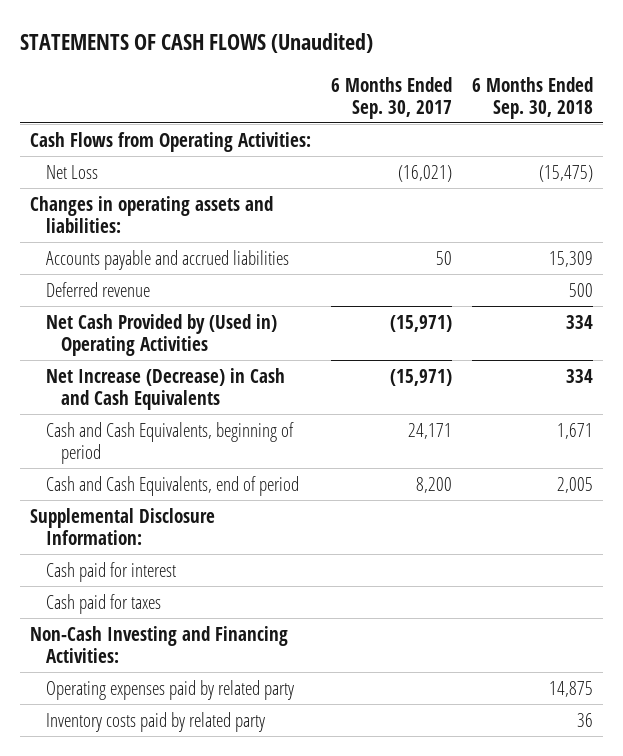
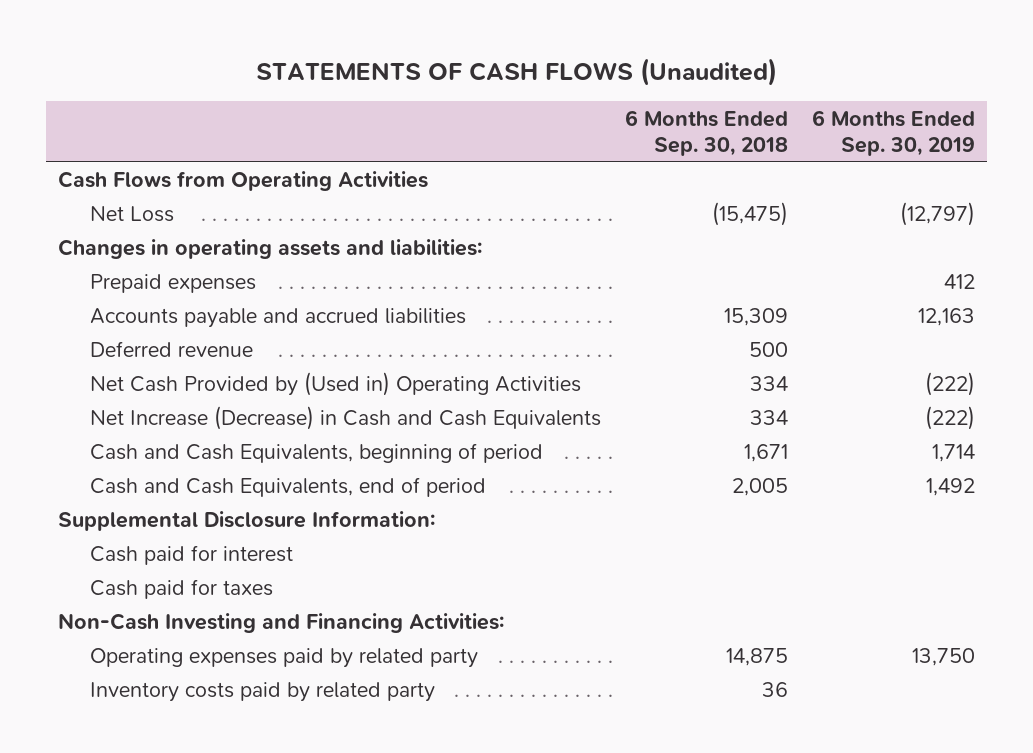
[331,76,453,119] 6 Months Ended Sep. 30, 2017 -> none
none -> [811,109,975,157] 6 Months Ended Sep. 30, 2019
[30,131,312,152] Cash Flows from Operating Activities: -> [58,171,429,192] Cash Flows from Operating Activities
none -> [89,274,256,294] Prepaid expenses

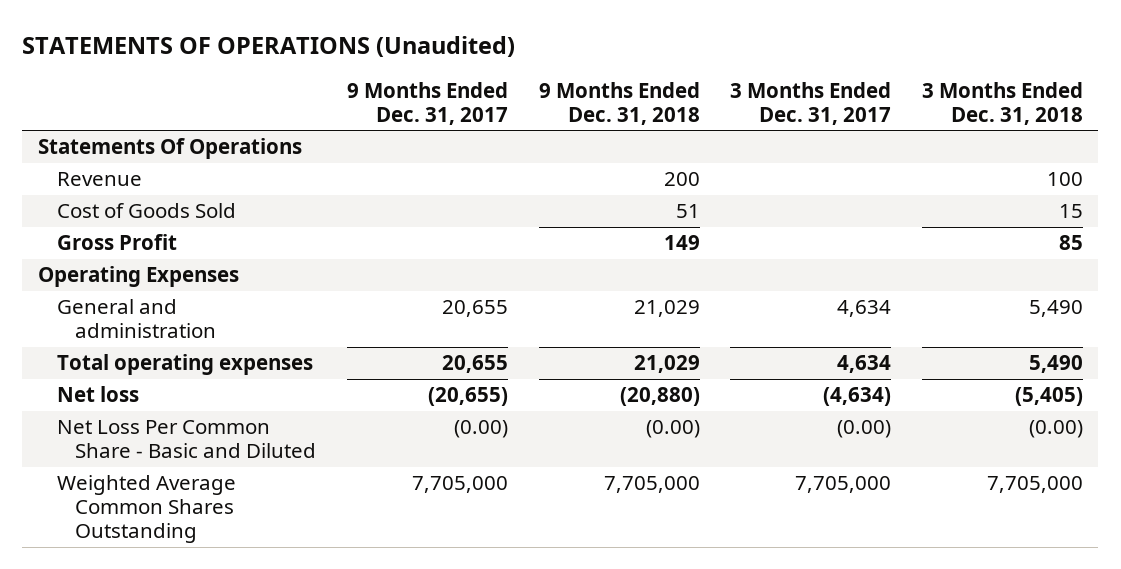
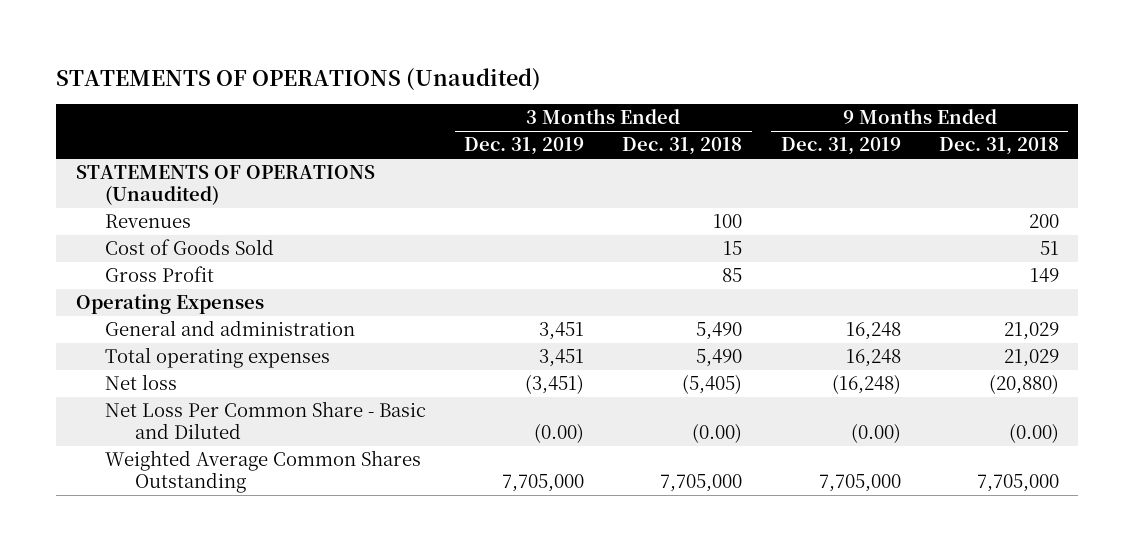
[347,81,509,126] 9 Months Ended Dec. 31, 2017 -> none
[730,81,892,126] 3 Months Ended Dec. 31, 2017 -> none
none -> [464,137,585,156] Dec. 31, 2019
none -> [780,137,901,156] Dec. 31, 2019
[37,138,302,160] Statements Of Operations -> [75,165,375,206] STATEMENTS OF OPERATIONS (Unaudited)
[56,172,142,187] Revenue -> [105,214,192,229] Revenues

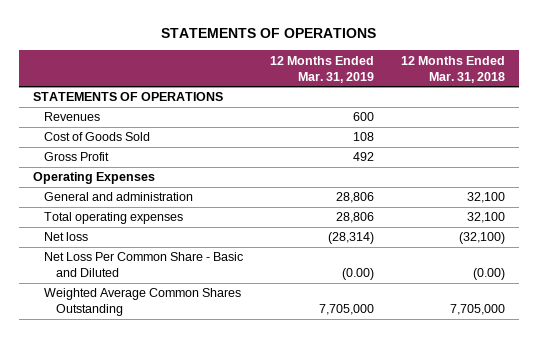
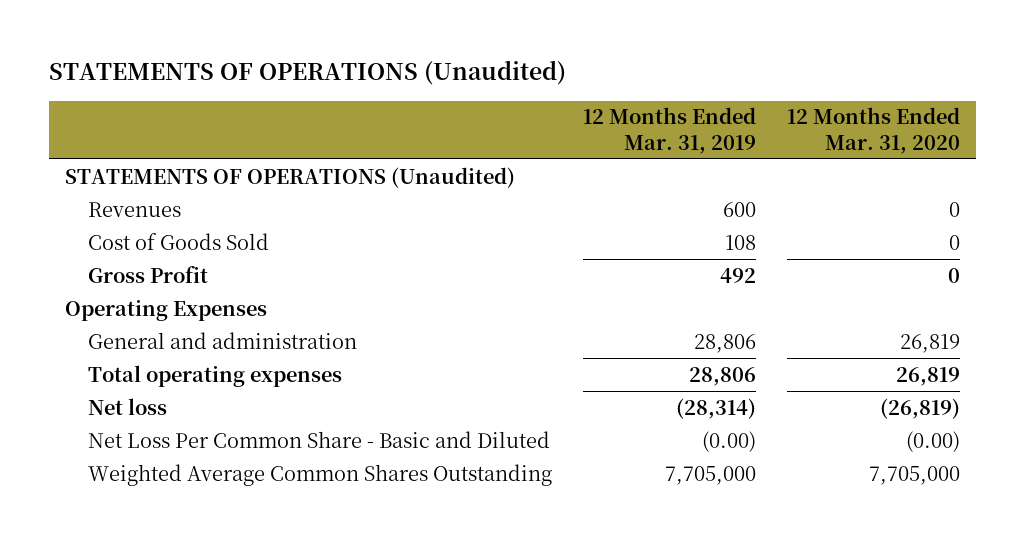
[161,28,377,39] STATEMENTS OF OPERATIONS -> [49,60,567,86] STATEMENTS OF OPERATIONS (Unaudited)
[401,55,506,83] 12 Months Ended Mar. 31, 2018 -> none
none -> [787,107,961,154] 12 Months Ended Mar. 31, 2020
[32,92,223,102] STATEMENTS OF OPERATIONS -> [64,166,515,188] STATEMENTS OF OPERATIONS (Unaudited)

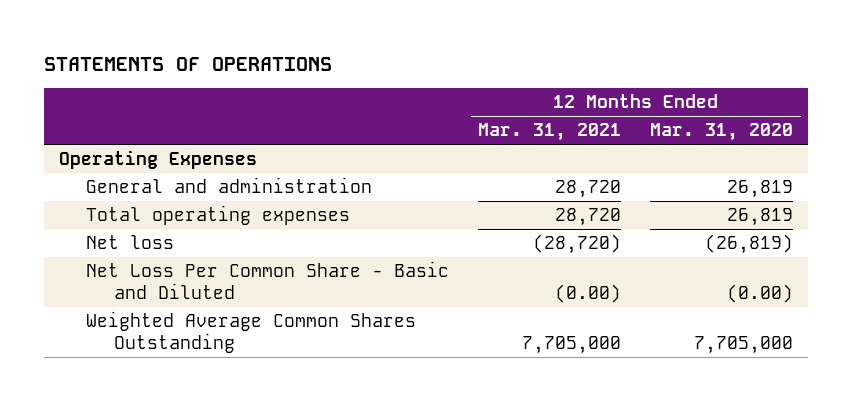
[49,60,567,86] STATEMENTS OF OPERATIONS (Unaudited) -> [44,57,333,72] STATEMENTS OF OPERATIONS
[583,107,757,154] 12 Months Ended Mar. 31, 2019 -> none
none -> [478,123,622,142] Mar. 31, 2021
[64,166,515,188] STATEMENTS OF OPERATIONS (Unaudited) -> none
[88,201,182,217] Revenues -> none
[88,232,270,250] Cost of Goods Sold -> none
[88,265,209,283] Gross Profit -> none

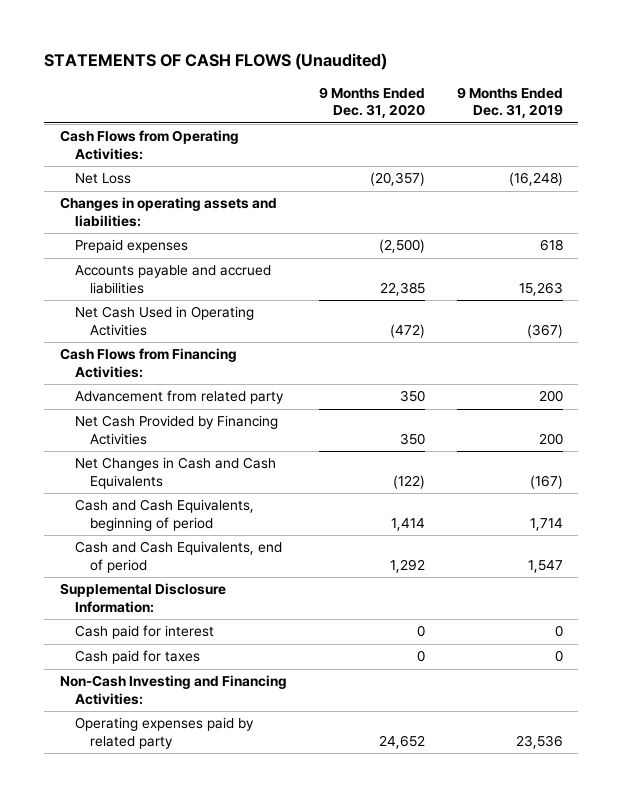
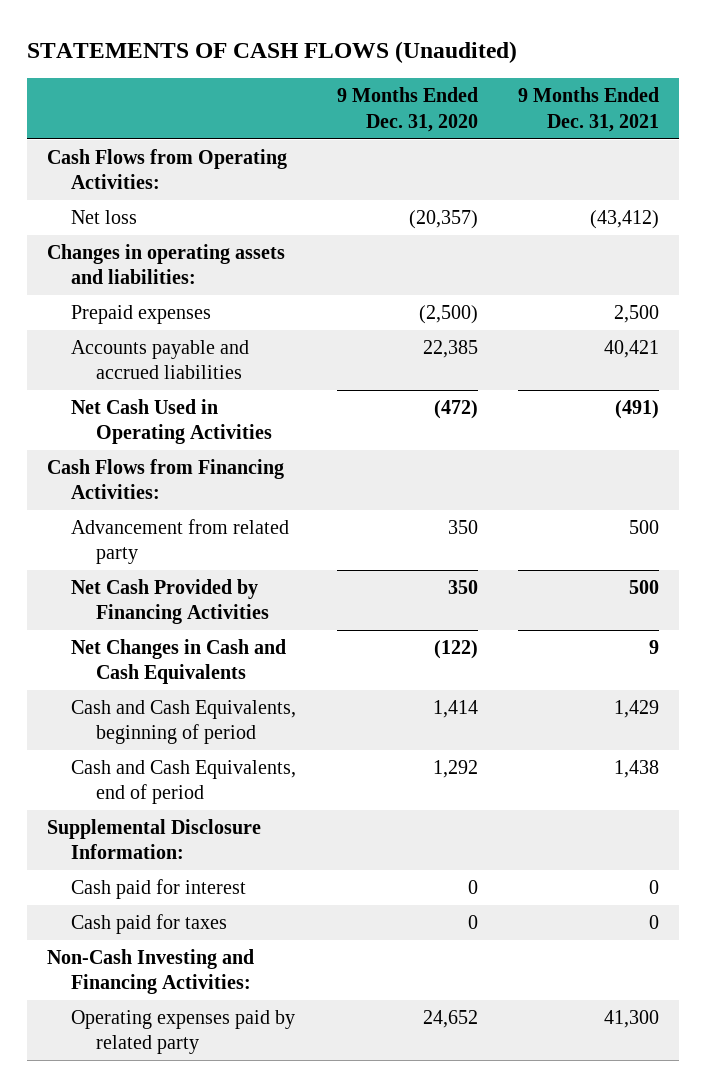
[456,86,563,119] 9 Months Ended Dec. 31, 2019 -> none
none -> [518,87,660,132] 9 Months Ended Dec. 31, 2021
[75,173,132,185] Net Loss -> [71,210,138,225] Net loss

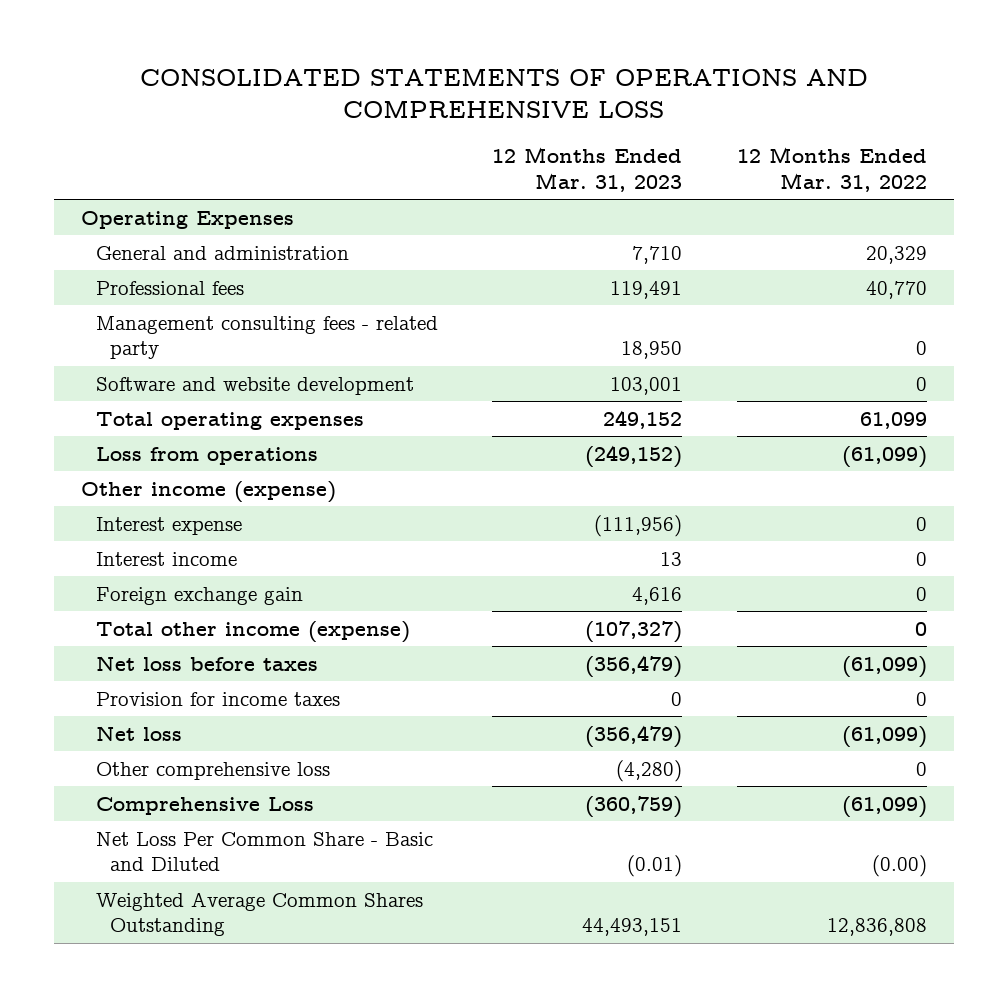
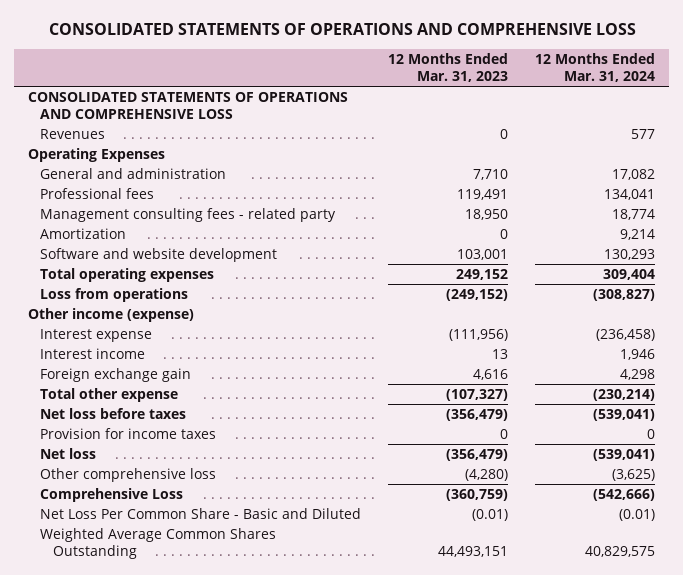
[736,147,927,192] 12 Months Ended Mar. 31, 2022 -> none
none -> [535,52,656,82] 12 Months Ended Mar. 31, 2024
none -> [27,92,348,119] CONSOLIDATED STATEMENTS OF OPERATIONS AND COMPREHENSIVE LOSS
none -> [40,129,106,140] Revenues
none -> [40,228,127,240] Amortization
[95,620,410,643] Total other income (expense) -> [40,388,179,403] Total other expense

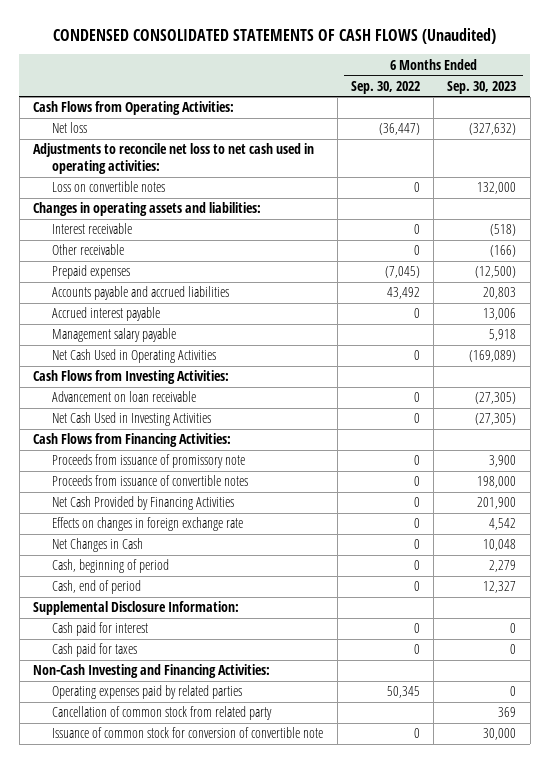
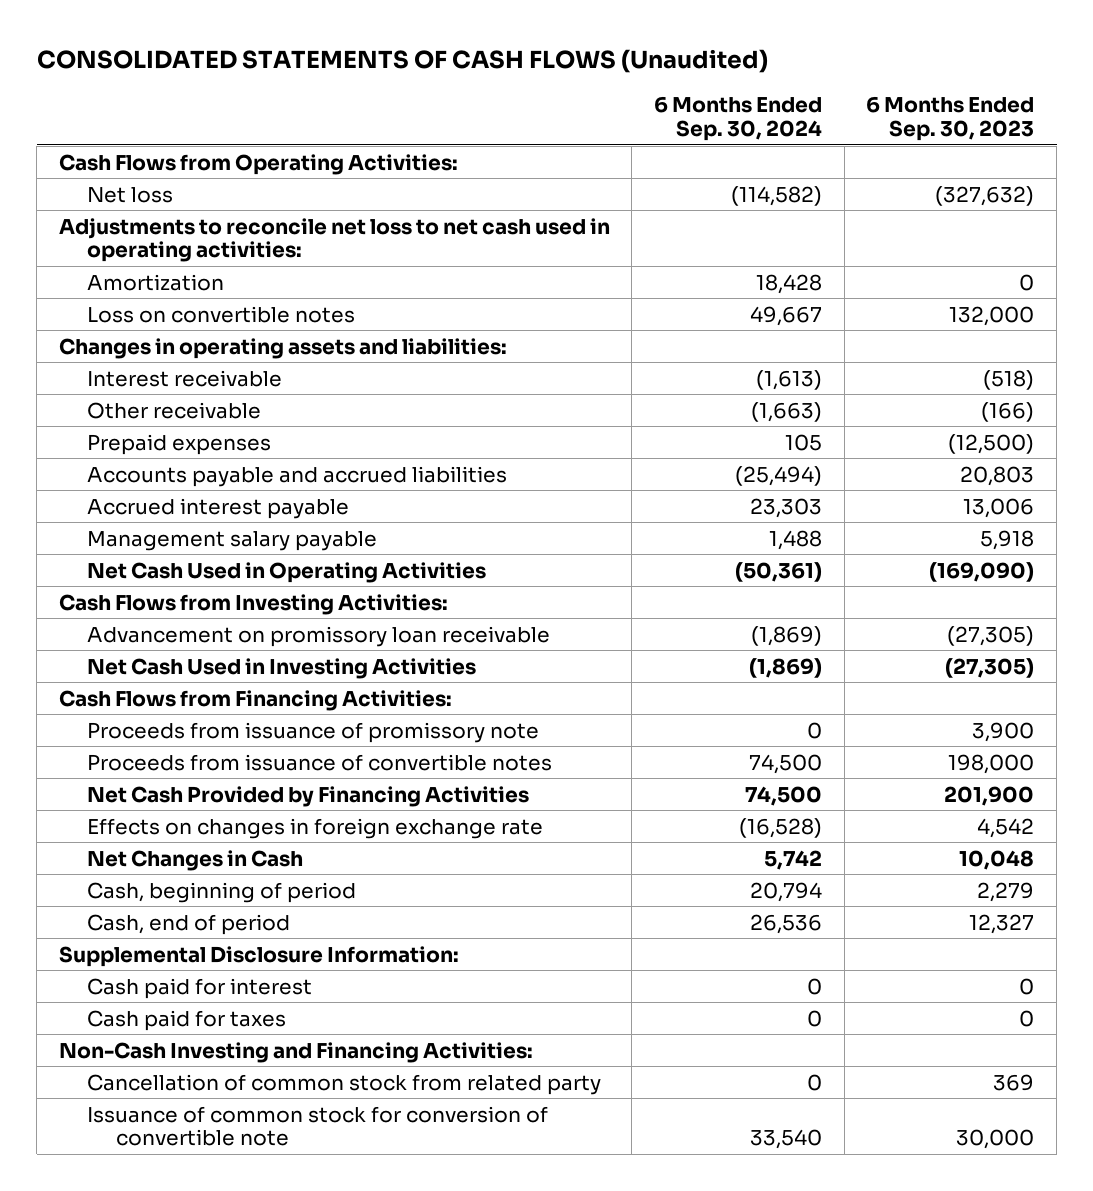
[52,27,496,44] CONDENSED CONSOLIDATED STATEMENTS OF CASH FLOWS (Unaudited) -> [36,49,768,74] CONSOLIDATED STATEMENTS OF CASH FLOWS (Unaudited)
[350,80,420,94] Sep. 30, 2022 -> none
none -> [654,96,823,141] 6 Months Ended Sep. 30, 2024
none -> [87,273,225,291] Amortization
[469,350,517,363] (169,089) -> [929,561,1035,582] (169,090)
[52,391,197,403] Advancement on loan receivable -> [87,625,551,647] Advancement on promissory loan receivable
[52,685,243,700] Operating expenses paid by related parties -> none

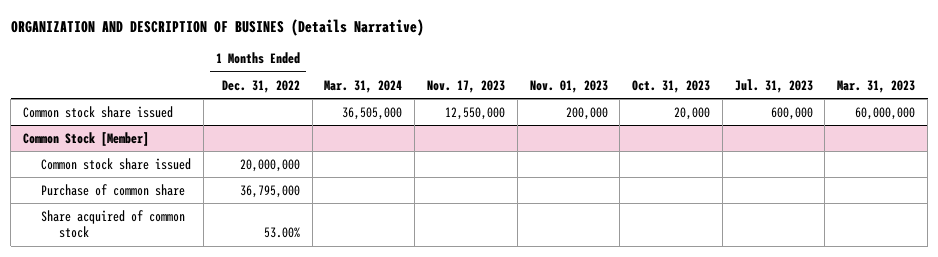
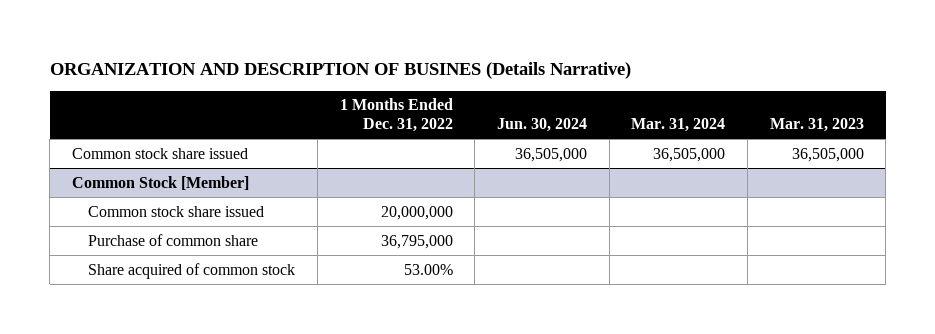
[427,79,506,93] Nov. 17, 2023 -> none
[529,79,608,93] Nov. 01, 2023 -> none
[632,79,711,93] Oct. 31, 2023 -> none
[734,78,813,93] Jul. 31, 2023 -> none
none -> [496,118,587,133] Jun. 30, 2024
[855,106,916,120] 60,000,000 -> [791,147,864,162] 36,505,000

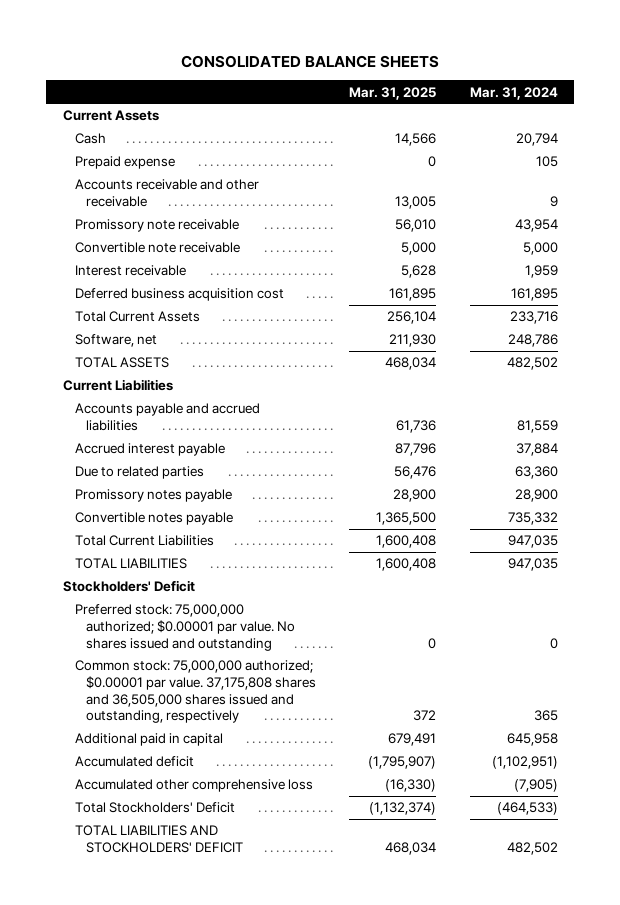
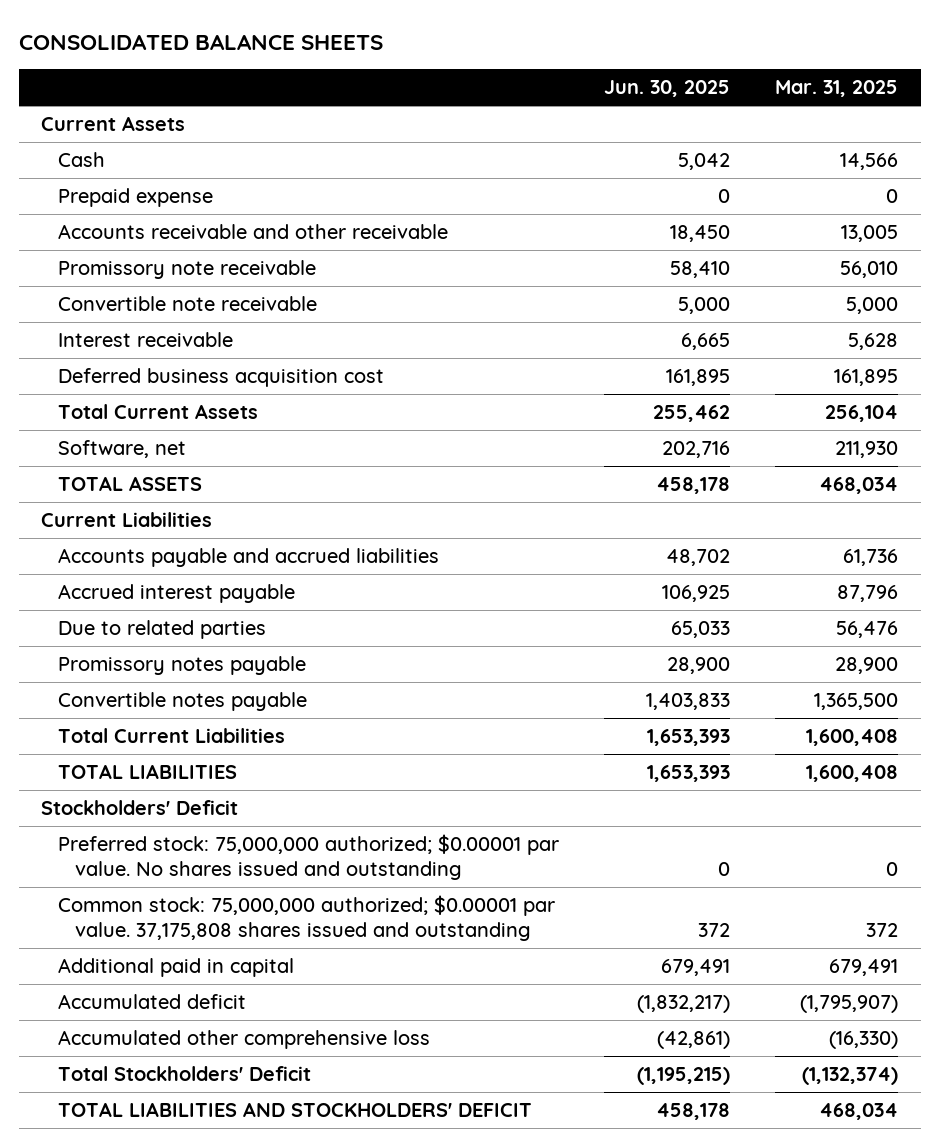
[469,86,558,100] Mar. 31, 2024 -> none
none -> [604,80,731,98] Jun. 30, 2025
[74,660,317,724] Common stock: 75,000,000 authorized; $0.00001 par value. 37,175,808 shares and 36,505,000 shares issued and outstanding, respectively -> [58,894,556,941] Common stock: 75,000,000 authorized; $0.00001 par value. 37,175,808 shares issued and outstanding

